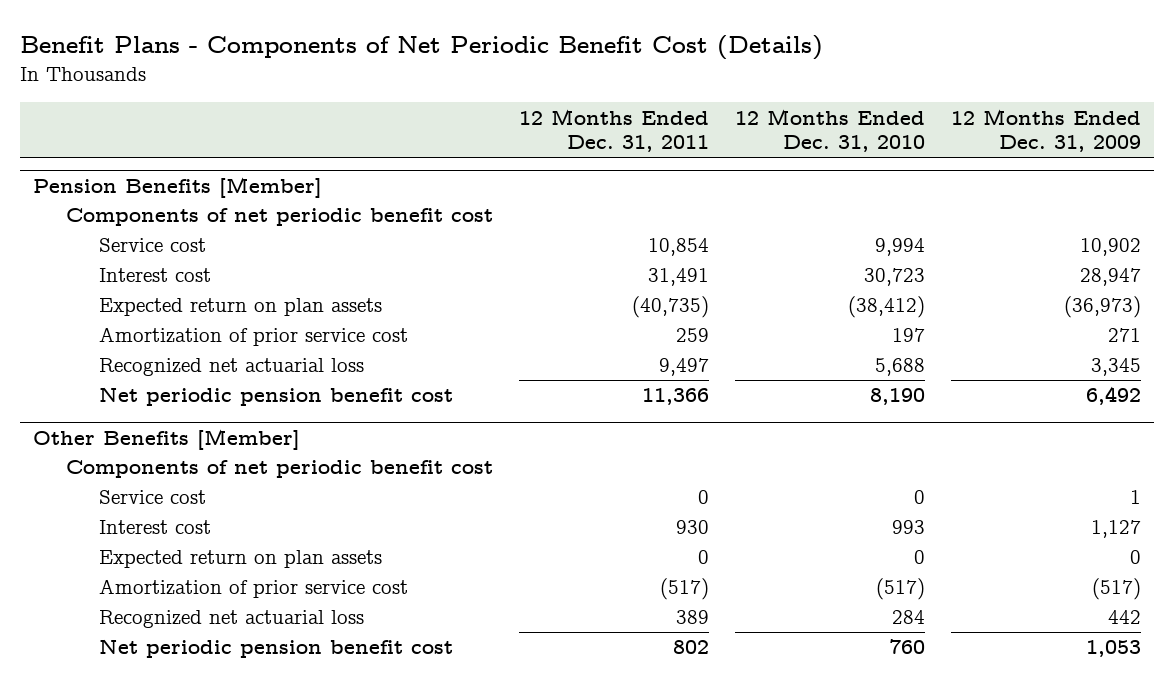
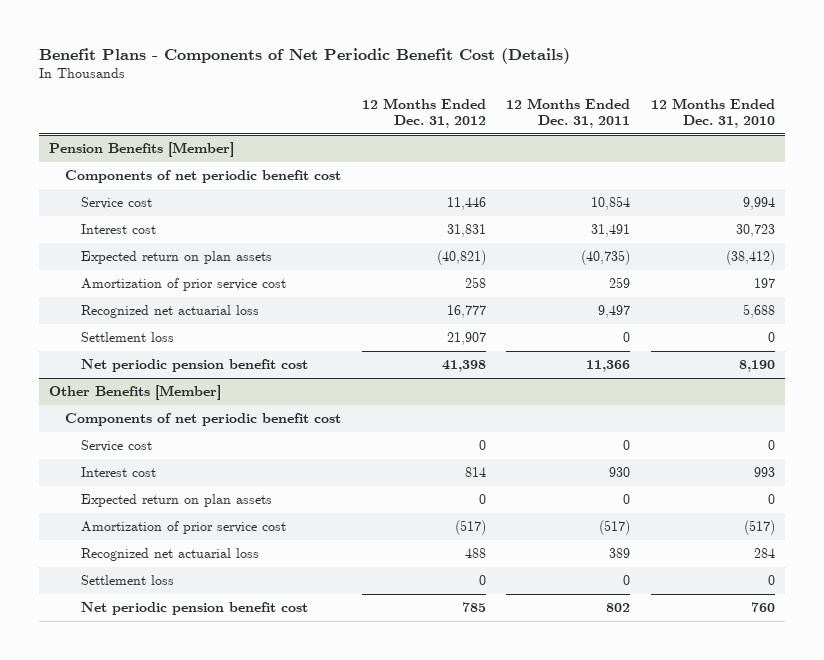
[950,108,1141,153] 12 Months Ended Dec. 31, 2009 -> none
none -> [361,98,486,129] 12 Months Ended Dec. 31, 2012
none -> [80,331,174,342] Settlement loss
none -> [80,574,174,585] Settlement loss

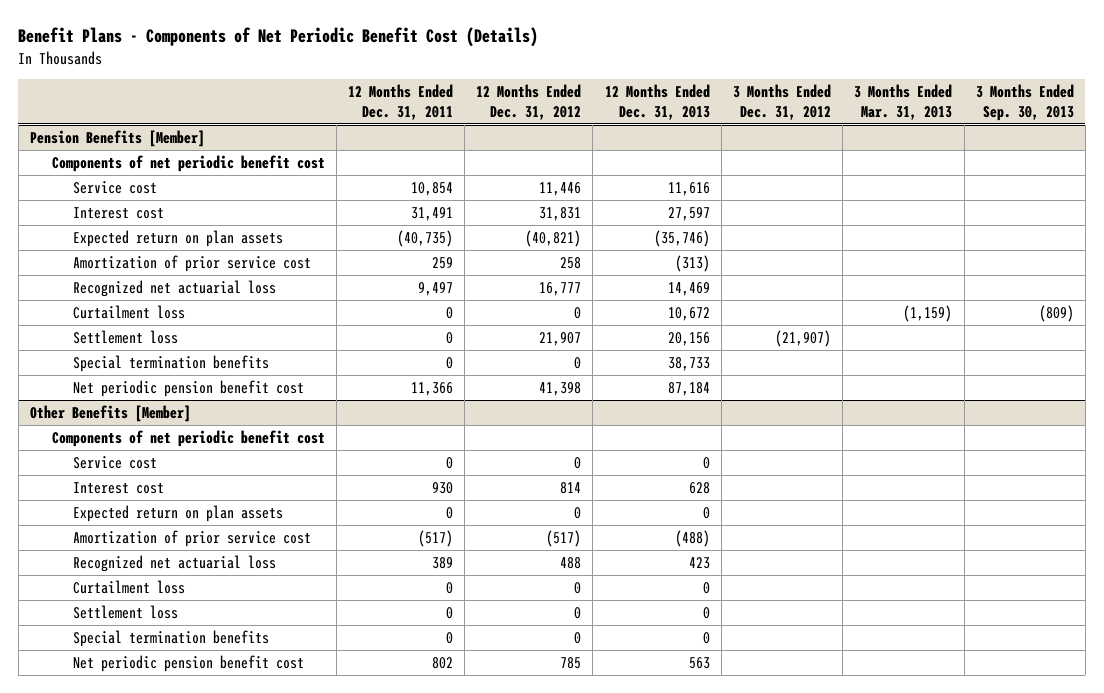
[651,98,776,129] 12 Months Ended Dec. 31, 2010 -> none
none -> [604,84,710,120] 12 Months Ended Dec. 31, 2013
none -> [733,84,832,120] 3 Months Ended Dec. 31, 2012
none -> [854,84,953,120] 3 Months Ended Mar. 31, 2013
none -> [975,84,1074,121] 3 Months Ended Sep. 30, 2013
none -> [73,304,186,319] Curtailment loss
none -> [73,354,270,372] Special termination benefits
none -> [73,579,186,594] Curtailment loss
none -> [73,629,270,647] Special termination benefits

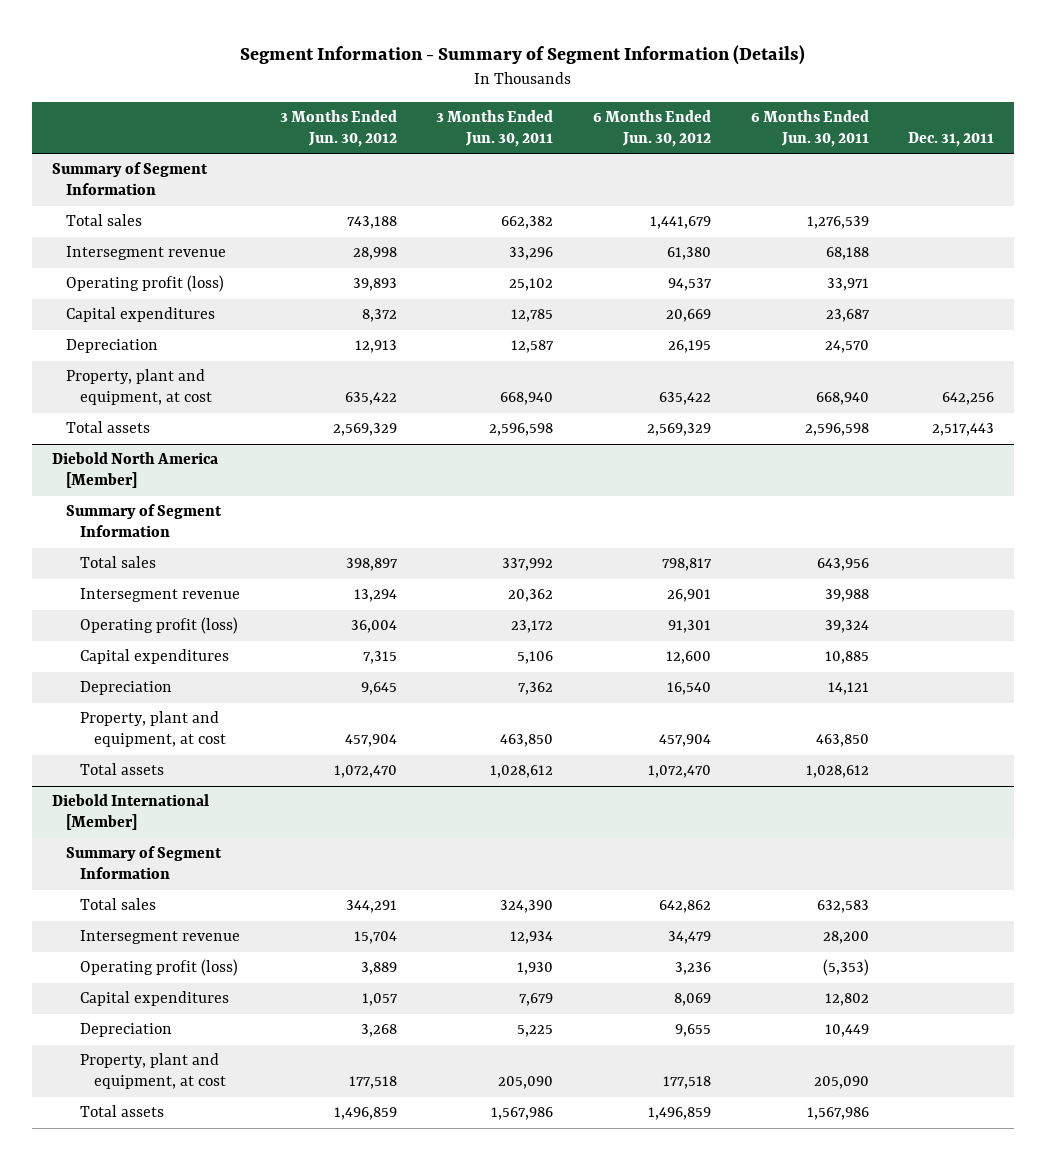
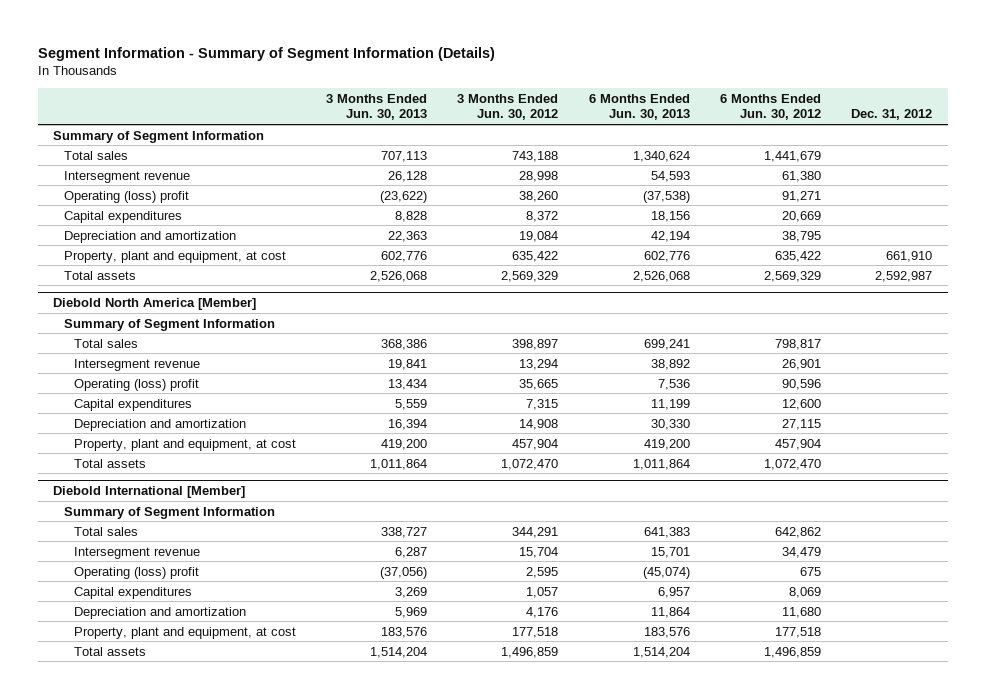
[436,109,554,148] 3 Months Ended Jun. 30, 2011 -> none
[750,109,869,148] 6 Months Ended Jun. 30, 2011 -> none
[908,132,995,148] Dec. 31, 2011 -> none
none -> [326,93,428,121] 3 Months Ended Jun. 30, 2013
none -> [588,93,690,121] 6 Months Ended Jun. 30, 2013
none -> [851,109,933,121] Dec. 31, 2012
[65,275,224,293] Operating profit (loss) -> [63,190,189,203] Operating (loss) profit
[352,278,397,292] 39,893 -> [519,190,559,202] 38,260
[667,278,712,292] 94,537 -> [782,190,822,202] 91,271
[65,339,158,354] Depreciation -> none
none -> [63,230,236,243] Depreciation and amortization
[79,617,238,635] Operating profit (loss) -> [73,378,199,391] Operating (loss) profit
[350,620,397,634] 36,004 -> [519,378,559,390] 35,665
[667,620,711,634] 91,301 -> [782,378,822,390] 90,596
[79,681,172,696] Depreciation -> none
none -> [73,418,246,431] Depreciation and amortization
[79,959,238,977] Operating profit (loss) -> [73,566,199,579] Operating (loss) profit
[360,962,397,976] 3,889 -> [526,566,559,578] 2,595
[674,962,711,976] 3,236 -> [800,566,822,576] 675
[79,1023,172,1038] Depreciation -> none
none -> [73,606,246,619] Depreciation and amortization

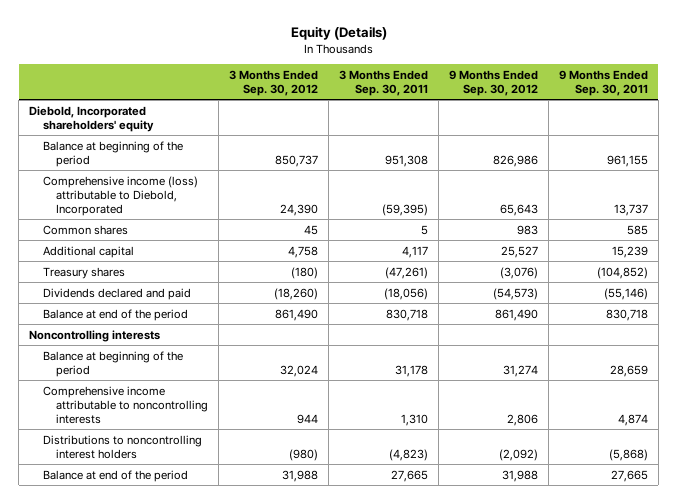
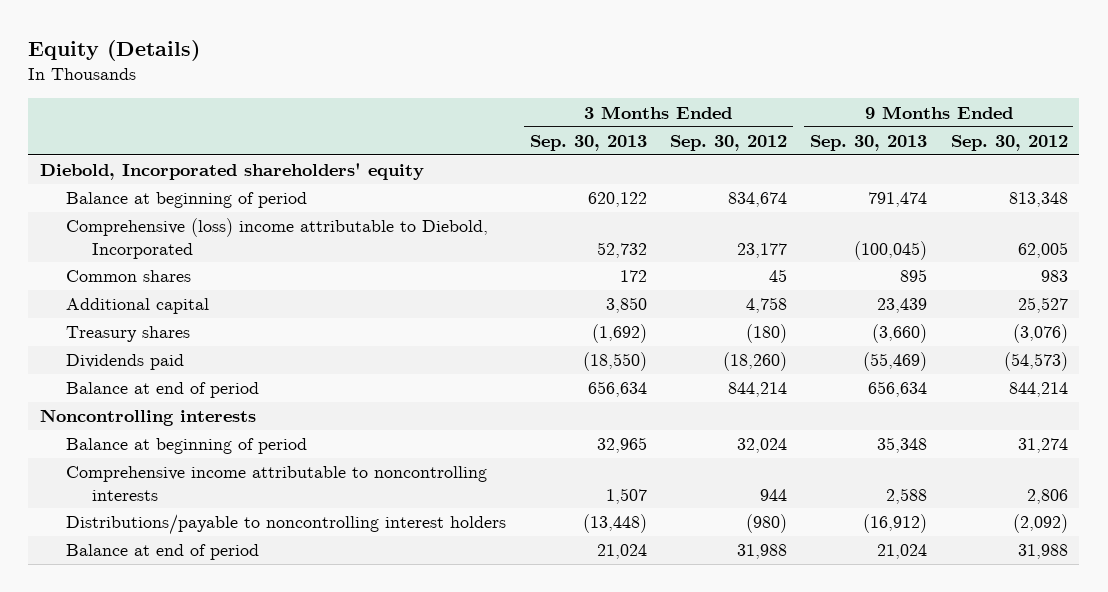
[339,70,429,97] 3 Months Ended Sep. 30, 2011 -> none
[558,70,648,97] 9 Months Ended Sep. 30, 2011 -> none
none -> [529,134,647,151] Sep. 30, 2013
none -> [810,134,928,151] Sep. 30, 2013
[42,140,183,167] Balance at beginning of the period -> [66,192,308,209] Balance at beginning of period
[275,154,319,167] 850,737 -> [727,192,787,208] 834,674
[493,154,539,167] 826,986 -> [1008,192,1068,208] 813,348
[42,175,198,216] Comprehensive income (loss) attributable to Diebold, Incorporated -> [66,218,489,259] Comprehensive (loss) income attributable to Diebold, Incorporated
[280,203,319,216] 24,390 -> [736,242,787,258] 23,177
[500,203,539,216] 65,643 -> [1017,241,1068,258] 62,005
[42,287,191,300] Dividends declared and paid -> [66,354,185,371] Dividends paid
[42,308,188,321] Balance at end of the period -> [66,382,260,399] Balance at end of period
[275,308,319,321] 861,490 -> [727,382,787,398] 844,214
[495,308,539,321] 861,490 -> [1008,382,1068,398] 844,214
[42,350,183,377] Balance at beginning of the period -> [66,438,308,455] Balance at beginning of period
[42,434,202,459] Distributions to noncontrolling interest holders -> [66,514,507,536] Distributions/payable to noncontrolling interest holders
[42,469,188,482] Balance at end of the period -> [66,544,260,561] Balance at end of period

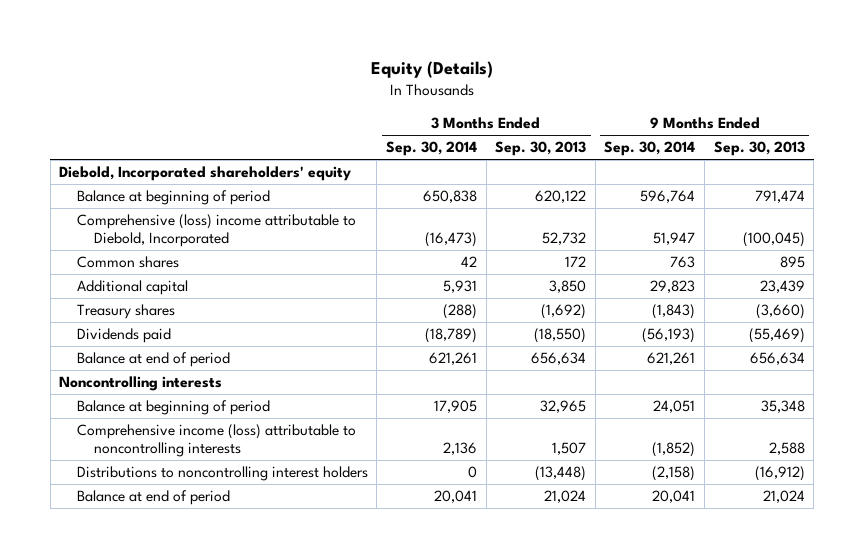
[669,134,787,151] Sep. 30, 2012 -> none
[950,134,1068,151] Sep. 30, 2012 -> none
none -> [386,141,478,157] Sep. 30, 2014
none -> [604,141,696,157] Sep. 30, 2014
[66,466,488,501] Comprehensive income attributable to noncontrolling interests -> [76,424,356,458] Comprehensive income (loss) attributable to noncontrolling interests
[66,514,507,536] Distributions/payable to noncontrolling interest holders -> [76,466,368,482] Distributions to noncontrolling interest holders

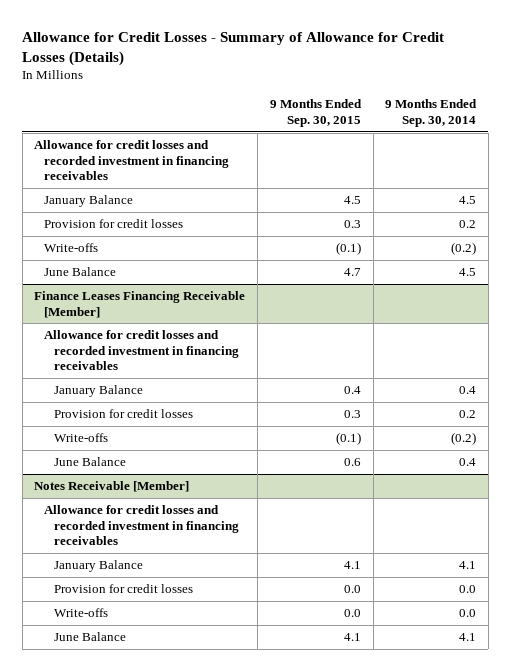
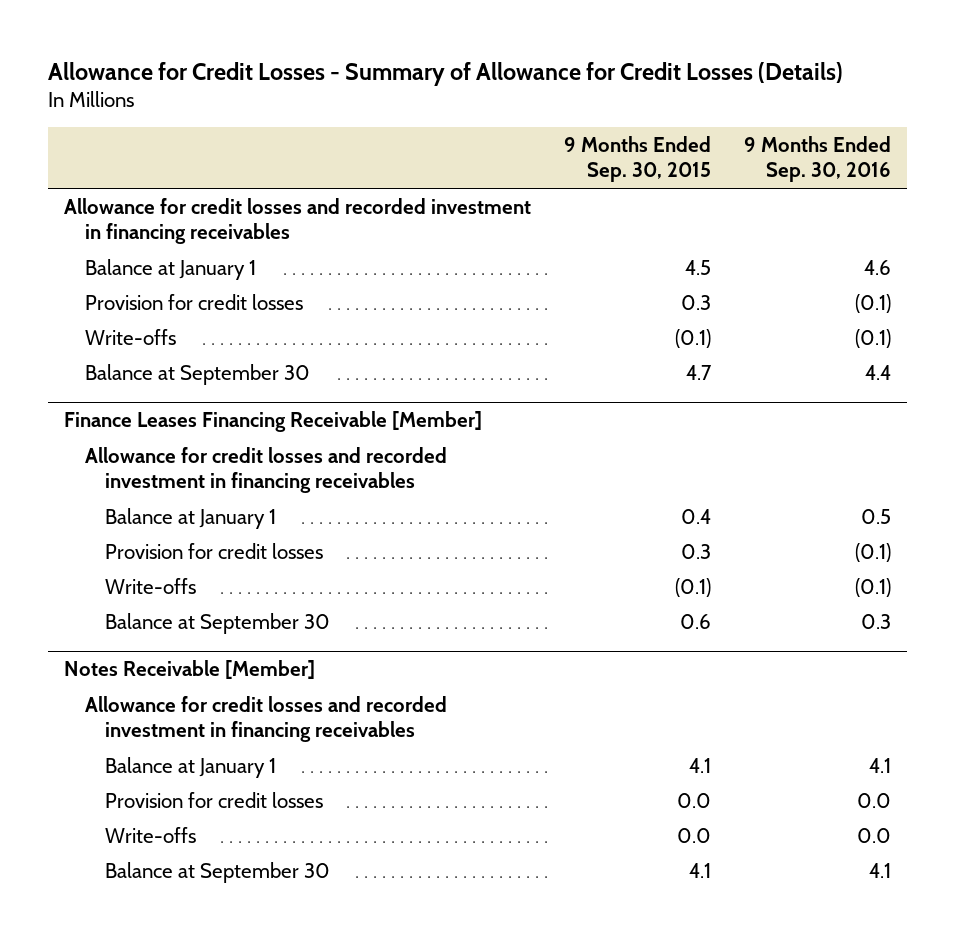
[385,99,478,127] 9 Months Ended Sep. 30, 2014 -> none
none -> [744,136,892,183] 9 Months Ended Sep. 30, 2016
[44,195,134,208] January Balance -> [84,258,256,280] Balance at January 1
[44,267,117,277] June Balance -> [84,363,310,385] Balance at September 30
[54,385,144,398] January Balance -> [104,507,276,529] Balance at January 1
[54,457,127,467] June Balance -> [104,612,330,634] Balance at September 30
[54,560,144,573] January Balance -> [104,756,276,778] Balance at January 1
[54,632,127,642] June Balance -> [104,861,330,883] Balance at September 30

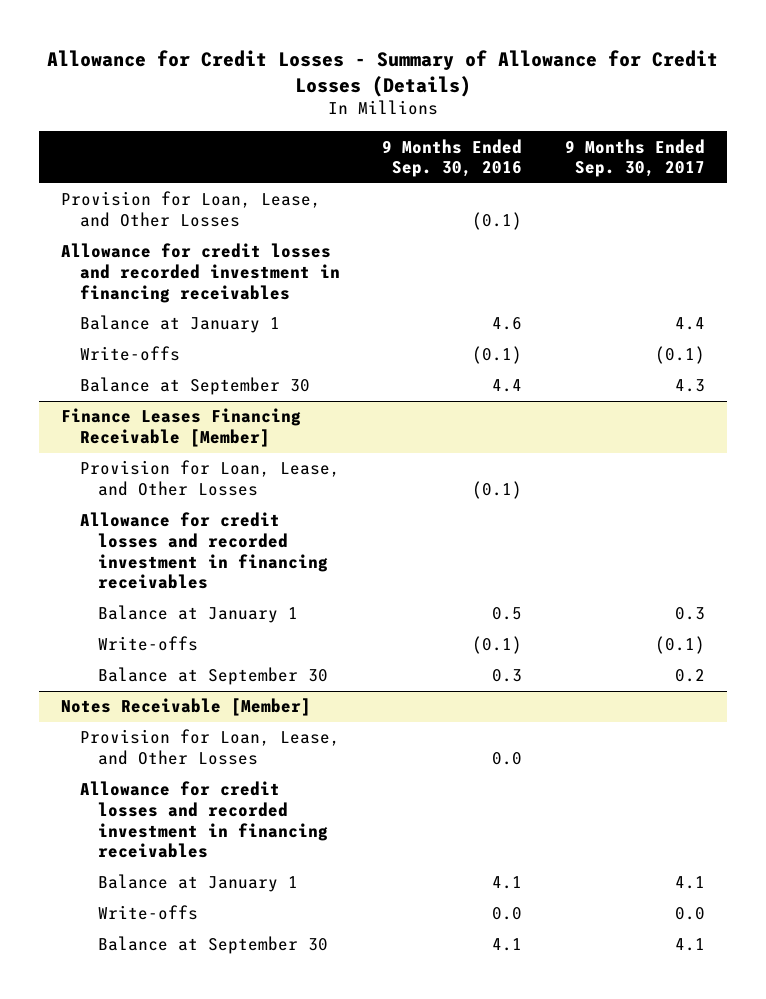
[564,136,712,183] 9 Months Ended Sep. 30, 2015 -> none
none -> [565,138,706,178] 9 Months Ended Sep. 30, 2017
none -> [60,191,321,227] Provision for Loan, Lease, and Other Losses
[84,293,303,310] Provision for credit losses -> none
none -> [79,460,340,496] Provision for Loan, Lease, and Other Losses
[104,542,323,559] Provision for credit losses -> none
none -> [79,729,340,765] Provision for Loan, Lease, and Other Losses
[104,791,323,808] Provision for credit losses -> none

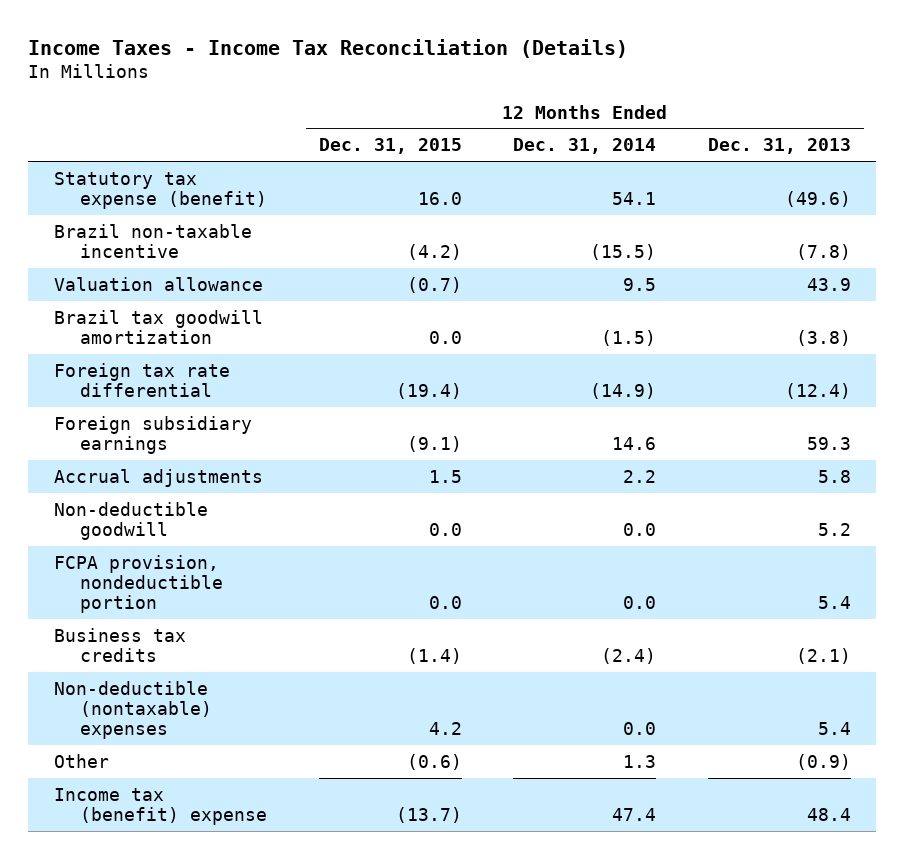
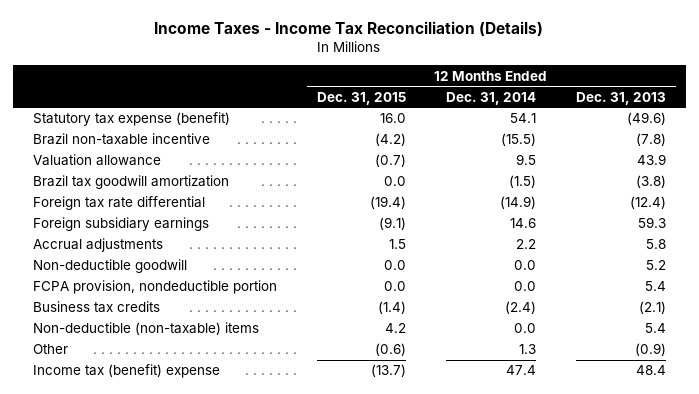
[53,680,212,740] Non-deductible (nontaxable) expenses -> [32,322,259,336] Non-deductible (non-taxable) items

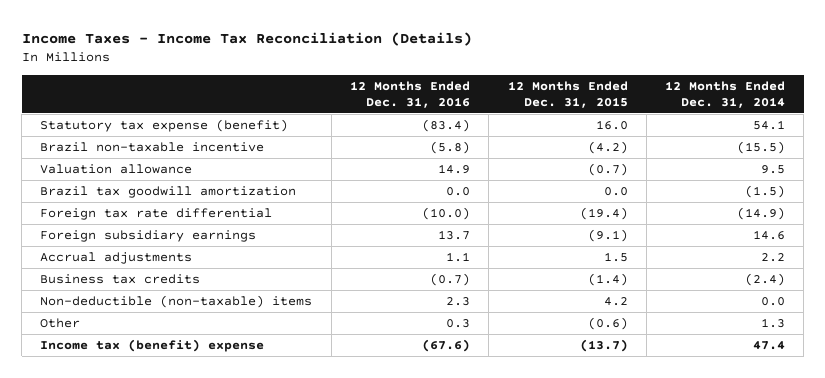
[576,91,667,105] Dec. 31, 2013 -> none
none -> [349,80,470,108] 12 Months Ended Dec. 31, 2016
[32,259,187,274] Non-deductible goodwill -> none
[32,280,277,295] FCPA provision, nondeductible portion -> none

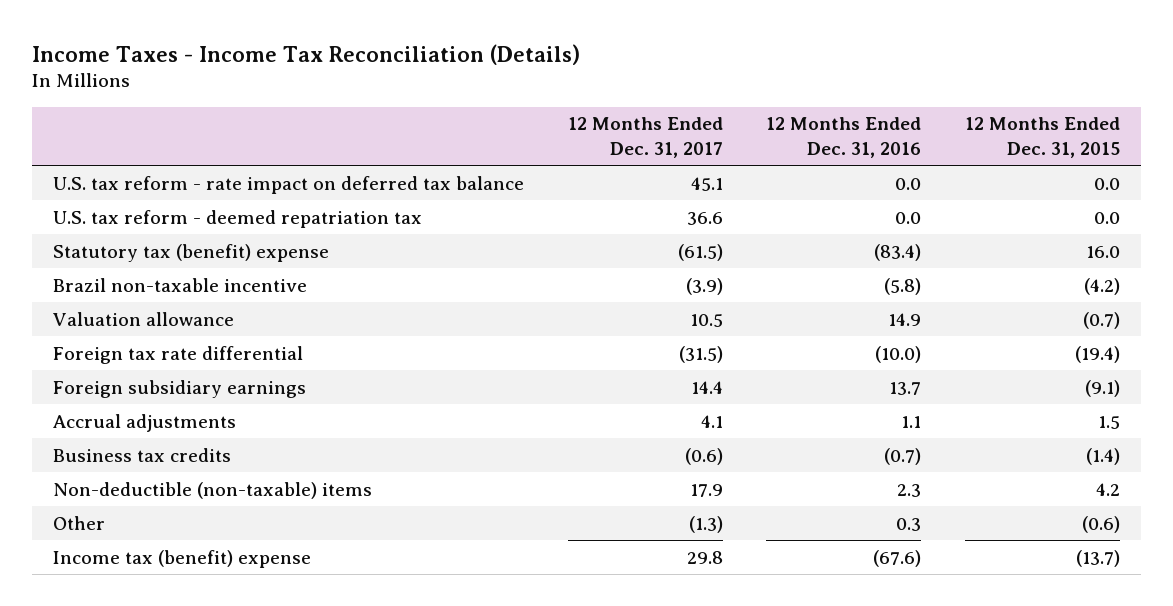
[665,80,786,108] 12 Months Ended Dec. 31, 2014 -> none
none -> [567,117,723,158] 12 Months Ended Dec. 31, 2017
none -> [53,175,525,194] U.S. tax reform - rate impact on deferred tax balance
none -> [53,209,423,228] U.S. tax reform - deemed repatriation tax
[40,118,289,132] Statutory tax expense (benefit) -> [53,243,330,262] Statutory tax (benefit) expense
[40,185,297,198] Brazil tax goodwill amortization -> none

